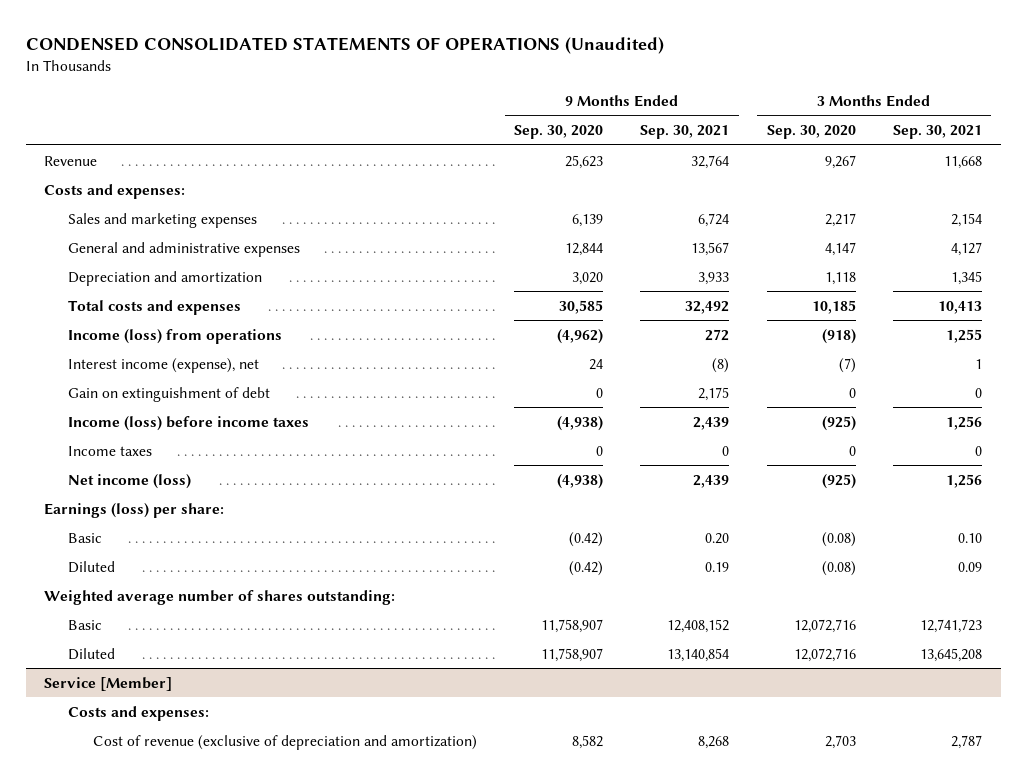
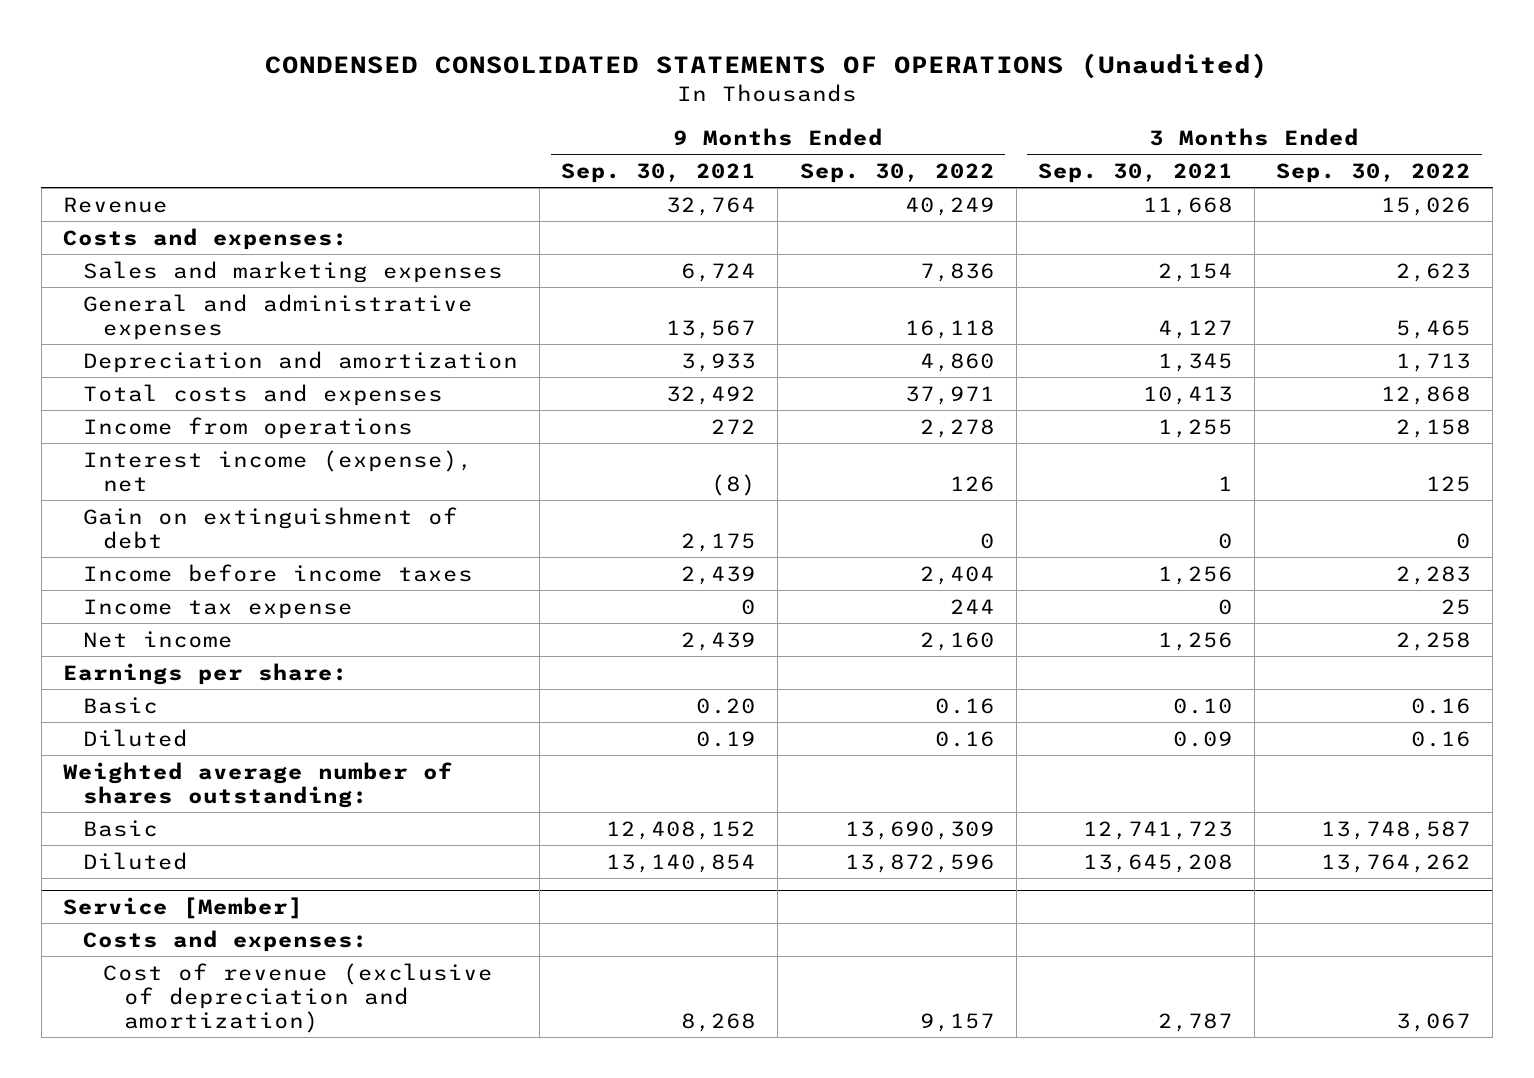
[513,125,603,140] Sep. 30, 2020 -> none
[766,125,856,140] Sep. 30, 2020 -> none
none -> [799,162,995,183] Sep. 30, 2022
none -> [1276,162,1472,183] Sep. 30, 2022
[68,328,283,344] Income (loss) from operations -> [83,416,414,439] Income from operations
[68,415,310,431] Income (loss) before income taxes -> [83,563,474,582] Income before income taxes
[68,445,153,456] Income taxes -> [83,598,354,619] Income tax expense
[68,473,192,489] Net income (loss) -> [83,630,234,648] Net income
[44,502,225,518] Earnings (loss) per share: -> [62,662,348,685] Earnings per share:

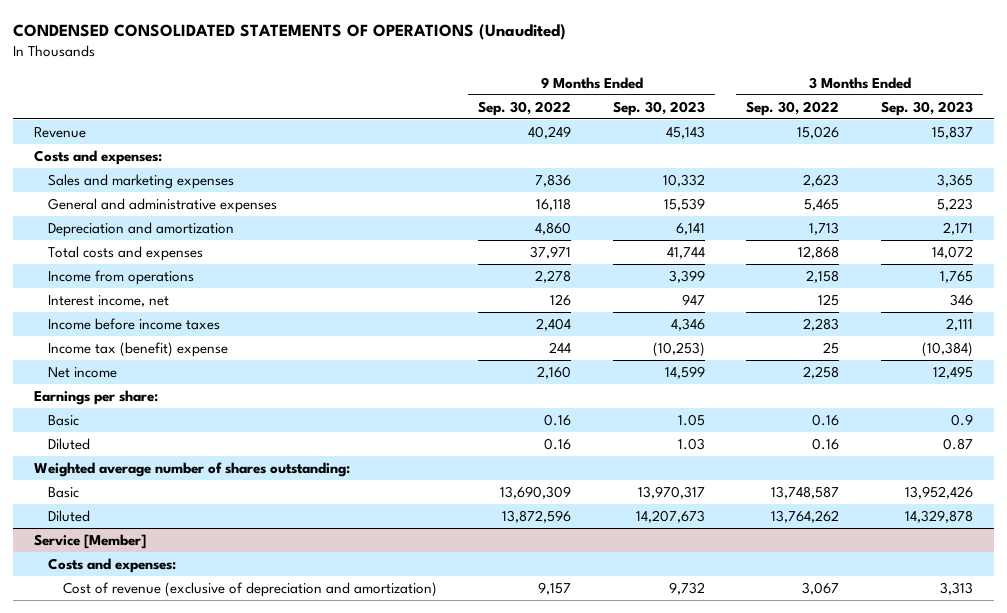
[561,162,757,183] Sep. 30, 2021 -> none
[1037,162,1233,183] Sep. 30, 2021 -> none
none -> [612,100,705,116] Sep. 30, 2023
none -> [880,100,973,116] Sep. 30, 2023
[83,506,459,549] Gain on extinguishment of debt -> none
[83,449,474,492] Interest income (expense), net -> [48,294,170,307] Interest income, net
[83,598,354,619] Income tax expense -> [48,341,229,357] Income tax (benefit) expense

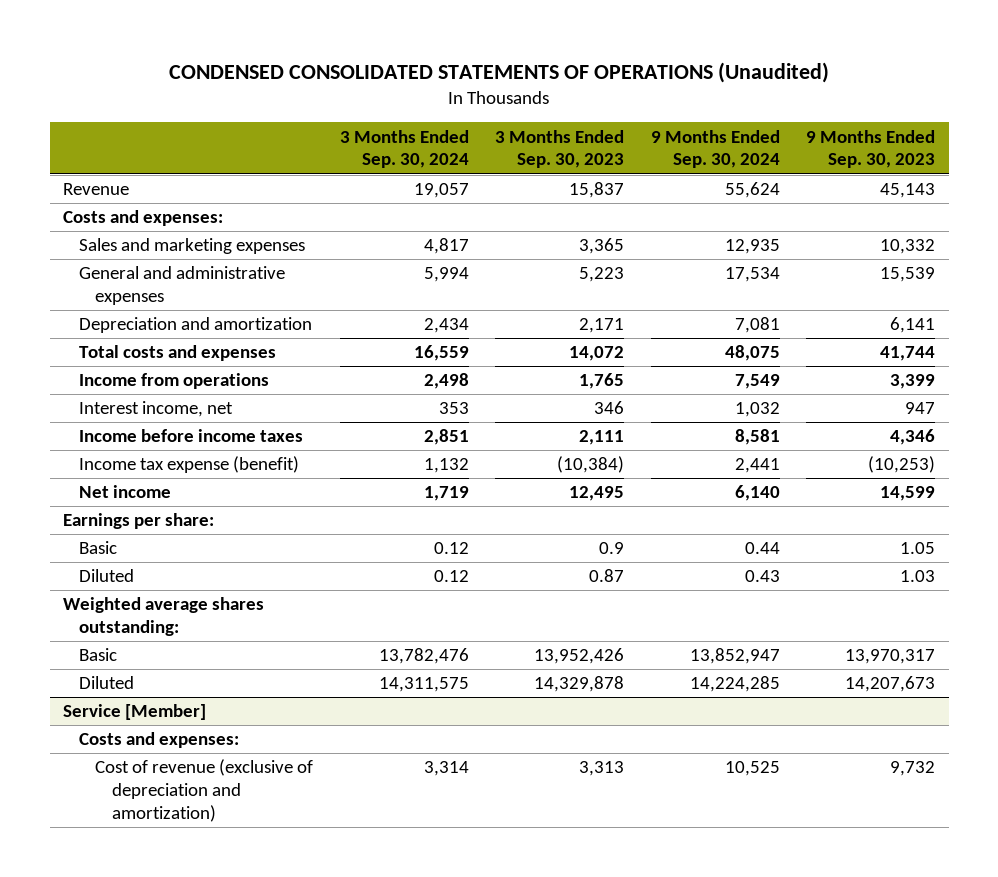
[478,100,572,116] Sep. 30, 2022 -> none
[746,100,840,116] Sep. 30, 2022 -> none
none -> [339,129,469,169] 3 Months Ended Sep. 30, 2024
none -> [650,129,780,169] 9 Months Ended Sep. 30, 2024
[48,341,229,357] Income tax (benefit) expense -> [79,456,300,474] Income tax expense (benefit)
[33,461,350,477] Weighted average number of shares outstanding: -> [62,597,264,637] Weighted average shares outstanding:

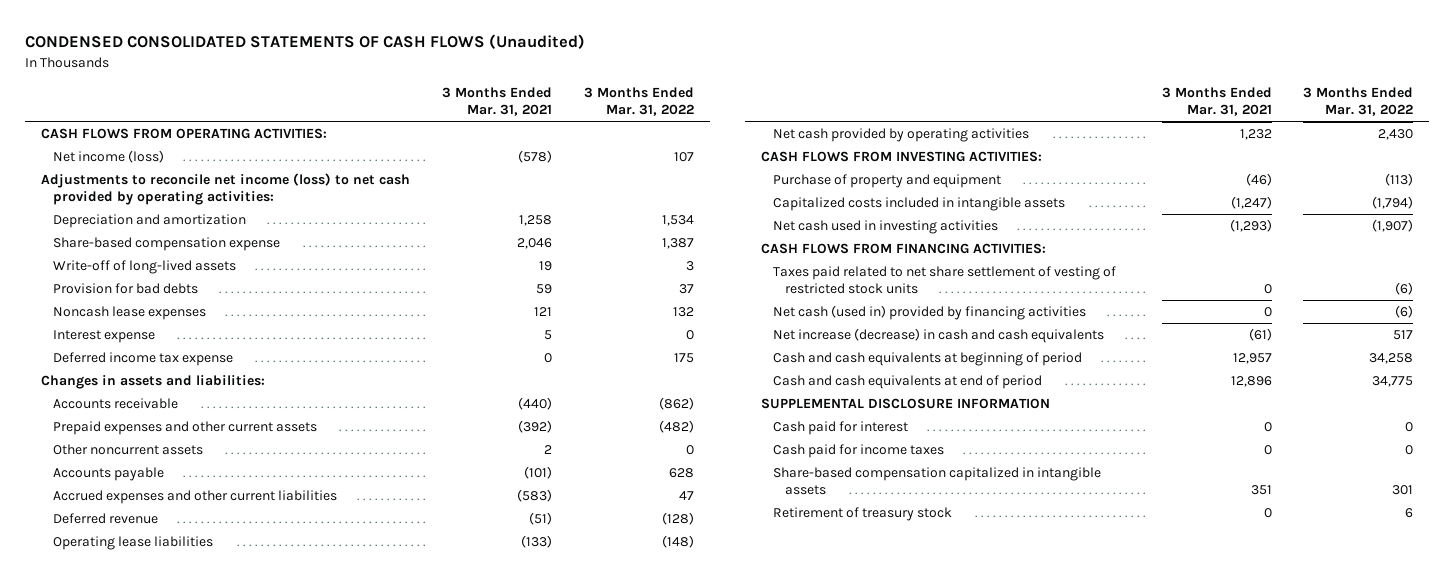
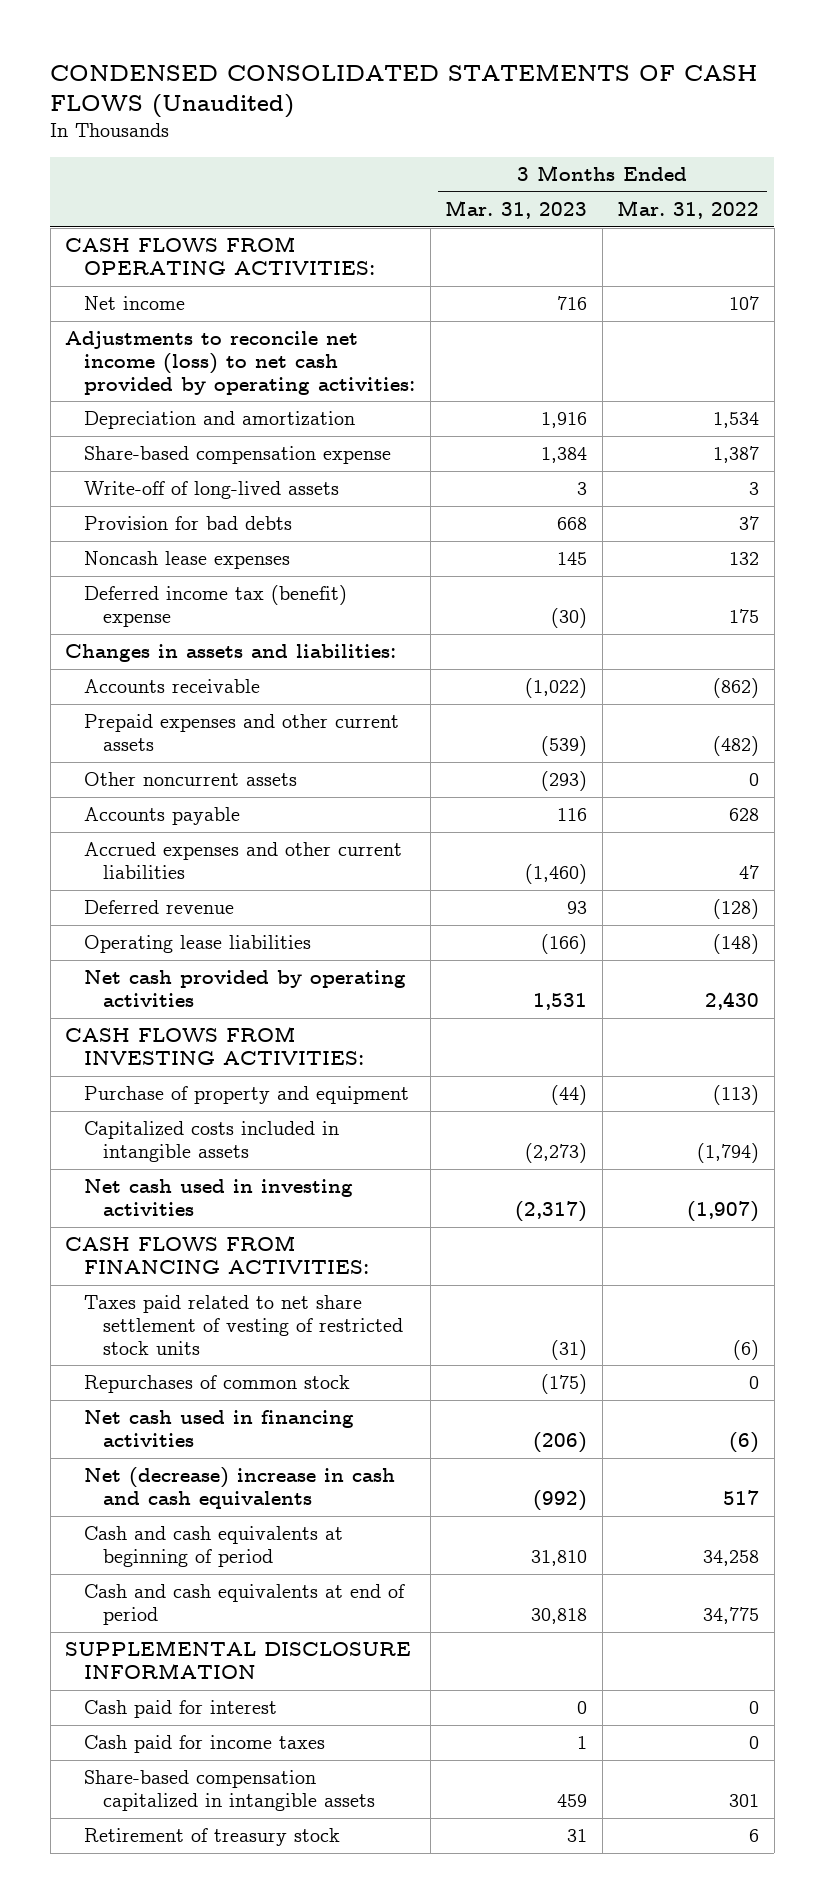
[441,86,552,116] 3 Months Ended Mar. 31, 2021 -> none
none -> [445,200,588,220] Mar. 31, 2023
[53,150,165,164] Net income (loss) -> [84,296,186,311] Net income
[53,330,156,344] Interest expense -> none
[53,352,234,367] Deferred income tax expense -> [84,585,348,627] Deferred income tax (benefit) expense
none -> [84,1375,351,1394] Repurchases of common stock
[772,305,1086,321] Net cash (used in) provided by financing activities -> [84,1410,355,1447] Net cash used in financing activities
[772,328,1104,344] Net increase (decrease) in cash and cash equivalents -> [84,1467,396,1509] Net (decrease) increase in cash and cash equivalents

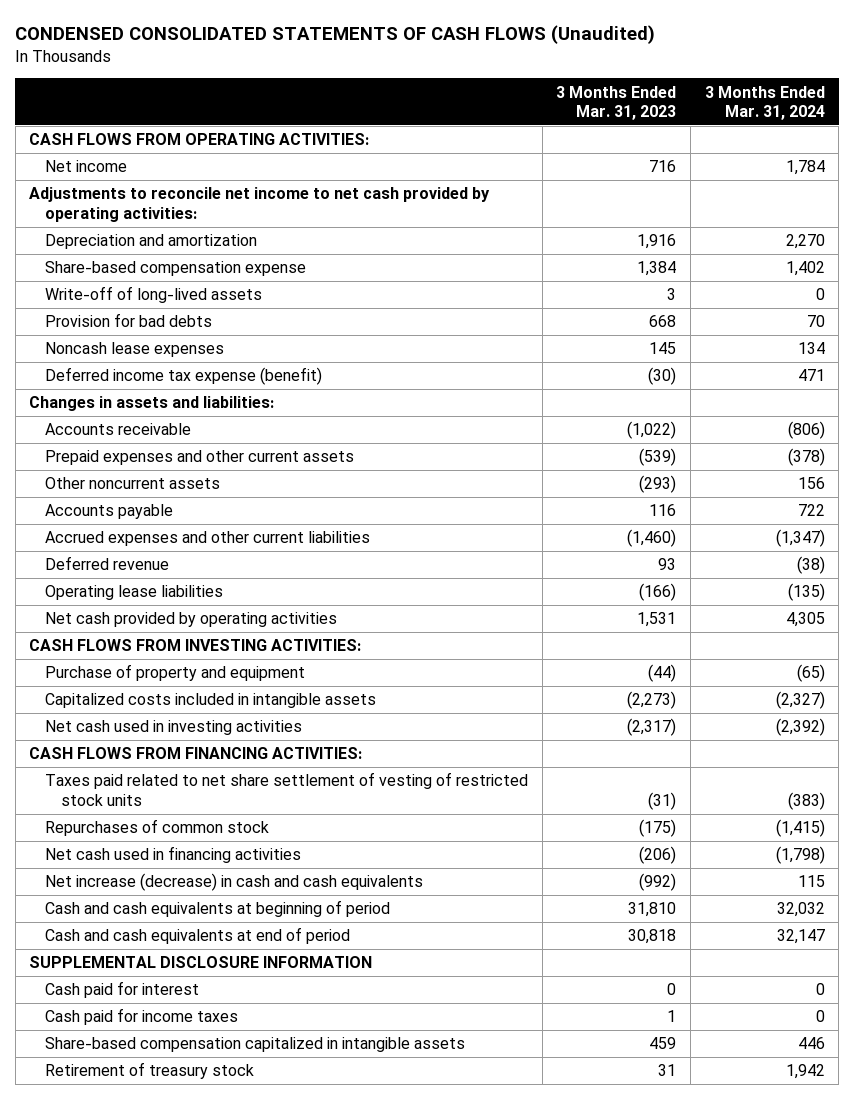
[617,200,760,220] Mar. 31, 2022 -> none
none -> [704,85,825,120] 3 Months Ended Mar. 31, 2024
[65,331,416,395] Adjustments to reconcile net income (loss) to net cash provided by operating activities: -> [29,187,491,222] Adjustments to reconcile net income to net cash provided by operating activities:
[84,585,348,627] Deferred income tax (benefit) expense -> [45,367,323,386] Deferred income tax expense (benefit)
[84,1467,396,1509] Net (decrease) increase in cash and cash equivalents -> [45,873,424,892] Net increase (decrease) in cash and cash equivalents

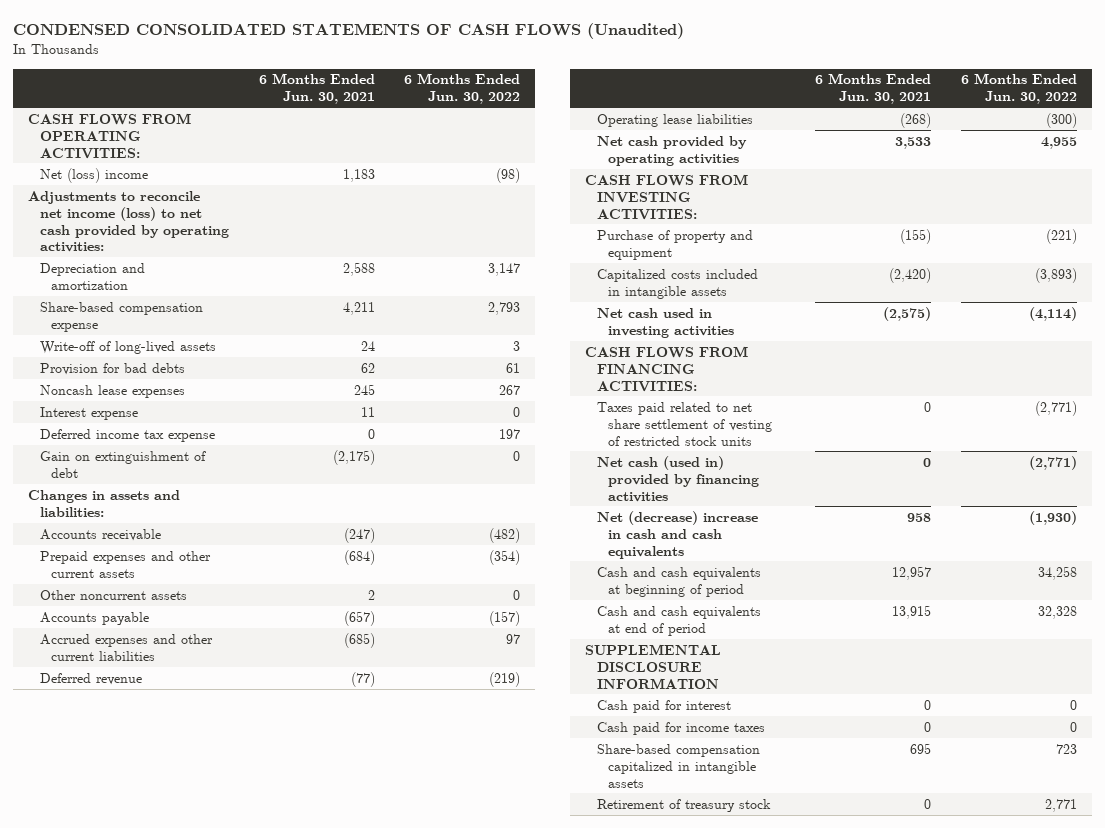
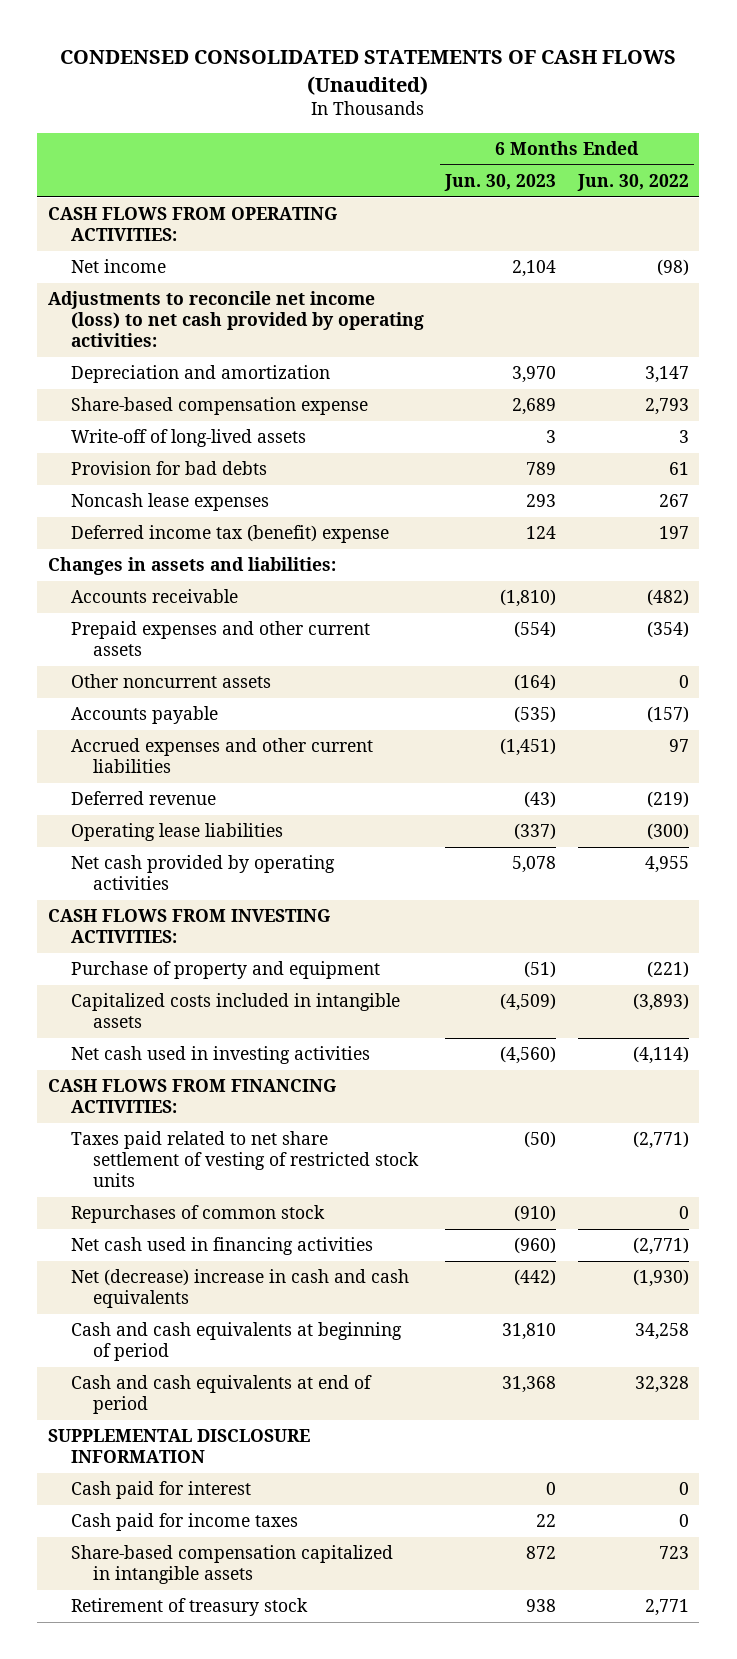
[258,73,375,105] 6 Months Ended Jun. 30, 2021 -> none
none -> [444,174,557,192] Jun. 30, 2023
[39,167,148,183] Net (loss) income -> [70,259,166,274] Net income
[39,406,138,420] Interest expense -> none
[39,450,206,478] Gain on extinguishment of debt -> none
[39,428,215,442] Deferred income tax expense -> [70,525,389,544] Deferred income tax (benefit) expense
none -> [70,1205,325,1224] Repurchases of common stock
[596,455,760,502] Net cash (used in) provided by financing activities -> [70,1237,373,1256] Net cash used in financing activities

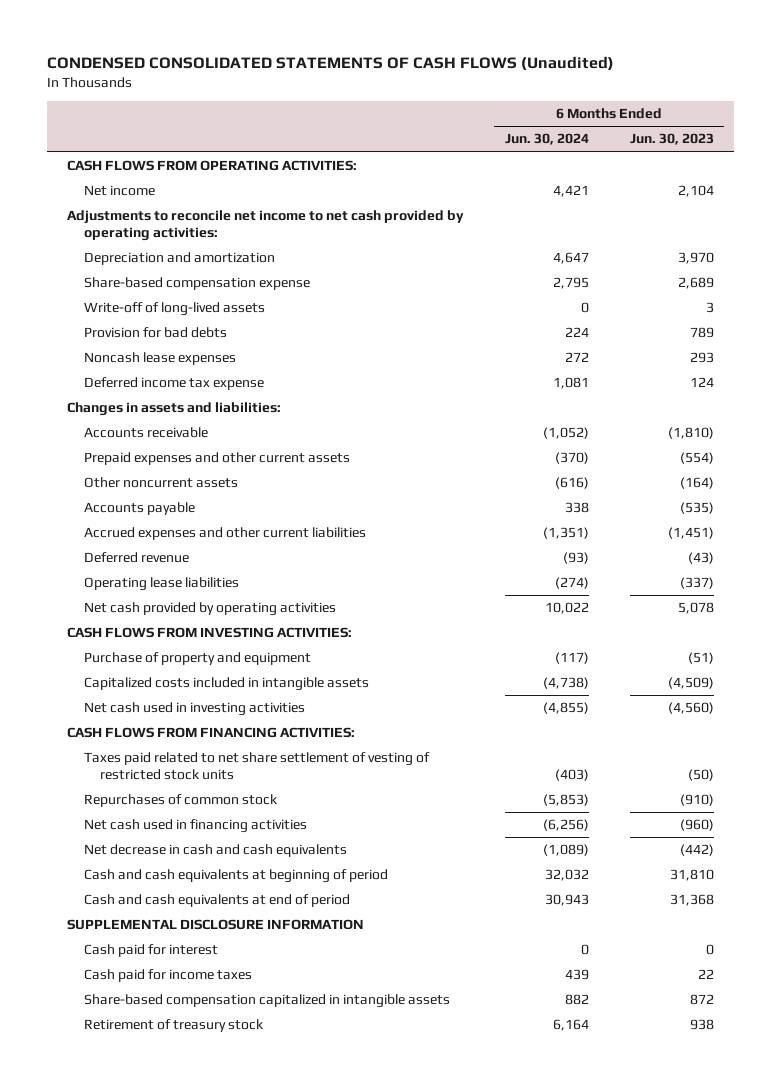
[576,174,689,192] Jun. 30, 2022 -> none
none -> [504,133,589,146] Jun. 30, 2024
[48,291,424,348] Adjustments to reconcile net income (loss) to net cash provided by operating activities: -> [67,210,465,241] Adjustments to reconcile net income to net cash provided by operating activities:
[70,525,389,544] Deferred income tax (benefit) expense -> [83,377,264,391] Deferred income tax expense
[70,1269,409,1309] Net (decrease) increase in cash and cash equivalents -> [83,844,347,858] Net decrease in cash and cash equivalents

